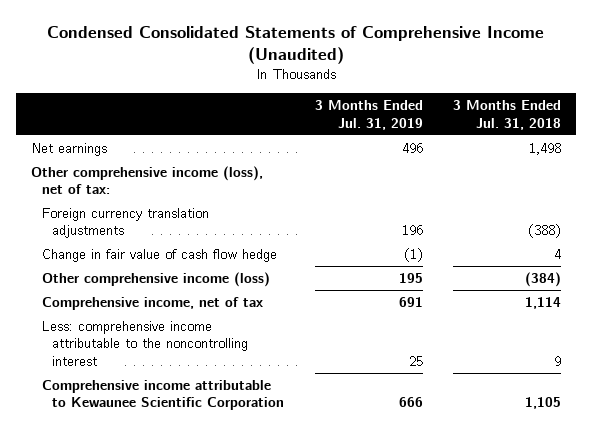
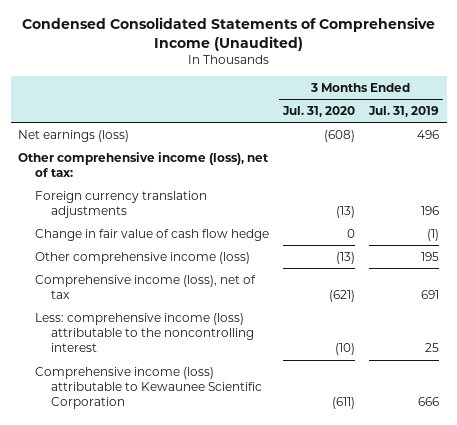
[452,100,561,130] 3 Months Ended Jul. 31, 2018 -> none
none -> [282,106,356,118] Jul. 31, 2020
[30,142,107,156] Net earnings -> [17,129,129,142] Net earnings (loss)
[41,296,263,310] Comprehensive income, net of tax -> [34,274,256,300] Comprehensive income (loss), net of tax
[41,320,249,366] Less: comprehensive income attributable to the noncontrolling interest -> [34,312,255,353] Less: comprehensive income (loss) attributable to the noncontrolling interest
[41,379,285,411] Comprehensive income attributable to Kewaunee Scientific Corporation -> [34,366,263,410] Comprehensive income (loss) attributable to Kewaunee Scientific Corporation

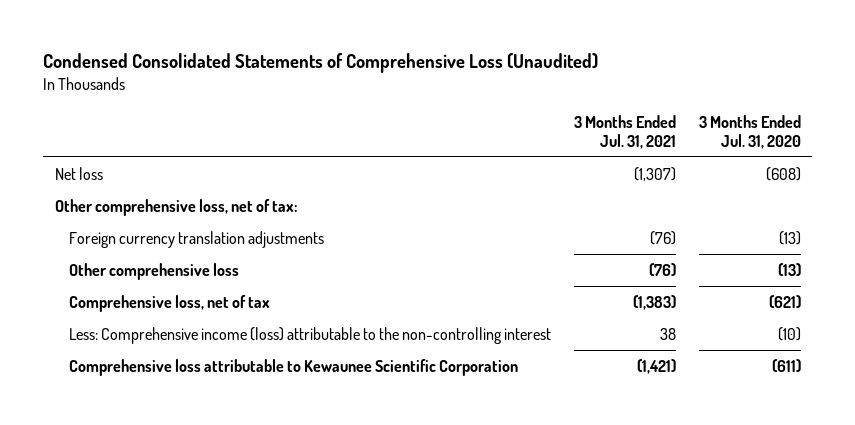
[21,17,435,51] Condensed Consolidated Statements of Comprehensive Income (Unaudited) -> [43,53,599,74] Condensed Consolidated Statements of Comprehensive Loss (Unaudited)
[368,106,440,118] Jul. 31, 2019 -> none
none -> [573,115,676,149] 3 Months Ended Jul. 31, 2021
[17,129,129,142] Net earnings (loss) -> [54,166,103,180] Net loss
[17,151,269,178] Other comprehensive income (loss), net of tax: -> [54,198,298,216] Other comprehensive loss, net of tax:
[34,228,269,241] Change in fair value of cash flow hedge -> none
[34,251,250,264] Other comprehensive income (loss) -> [68,262,239,280] Other comprehensive loss
[34,274,256,300] Comprehensive income (loss), net of tax -> [68,294,270,312] Comprehensive loss, net of tax
[34,312,255,353] Less: comprehensive income (loss) attributable to the noncontrolling interest -> [68,326,551,344] Less: Comprehensive income (loss) attributable to the non-controlling interest
[34,366,263,410] Comprehensive income (loss) attributable to Kewaunee Scientific Corporation -> [68,358,518,376] Comprehensive loss attributable to Kewaunee Scientific Corporation

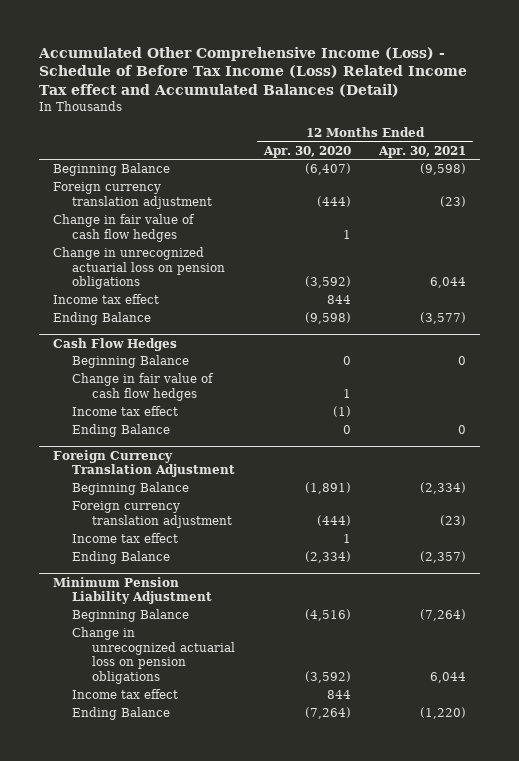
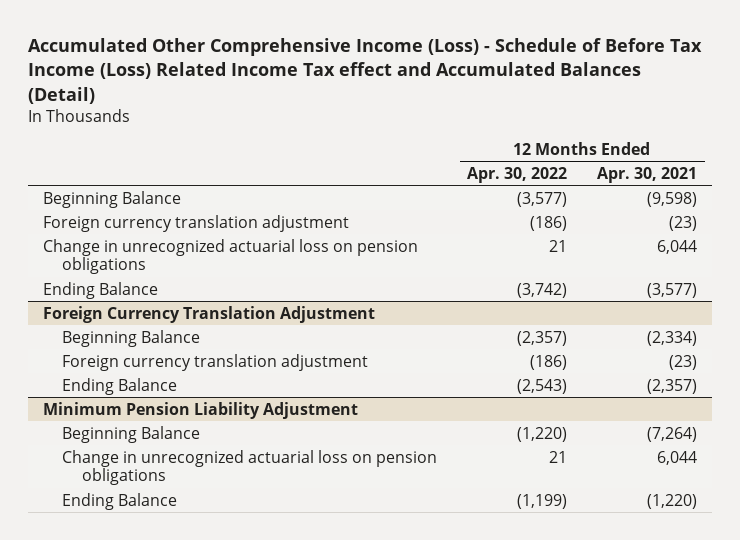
[262,145,351,158] Apr. 30, 2020 -> none
none -> [467,166,568,183] Apr. 30, 2022
[53,214,196,242] Change in fair value of cash flow hedges -> none
[53,294,160,305] Income tax effect -> none
[53,337,178,351] Cash Flow Hedges -> none
[72,355,190,369] Beginning Balance -> none
[72,373,215,401] Change in fair value of cash flow hedges -> none
[72,406,179,417] Income tax effect -> none
[72,424,171,438] Ending Balance -> none
[72,533,179,544] Income tax effect -> none
[72,689,179,700] Income tax effect -> none

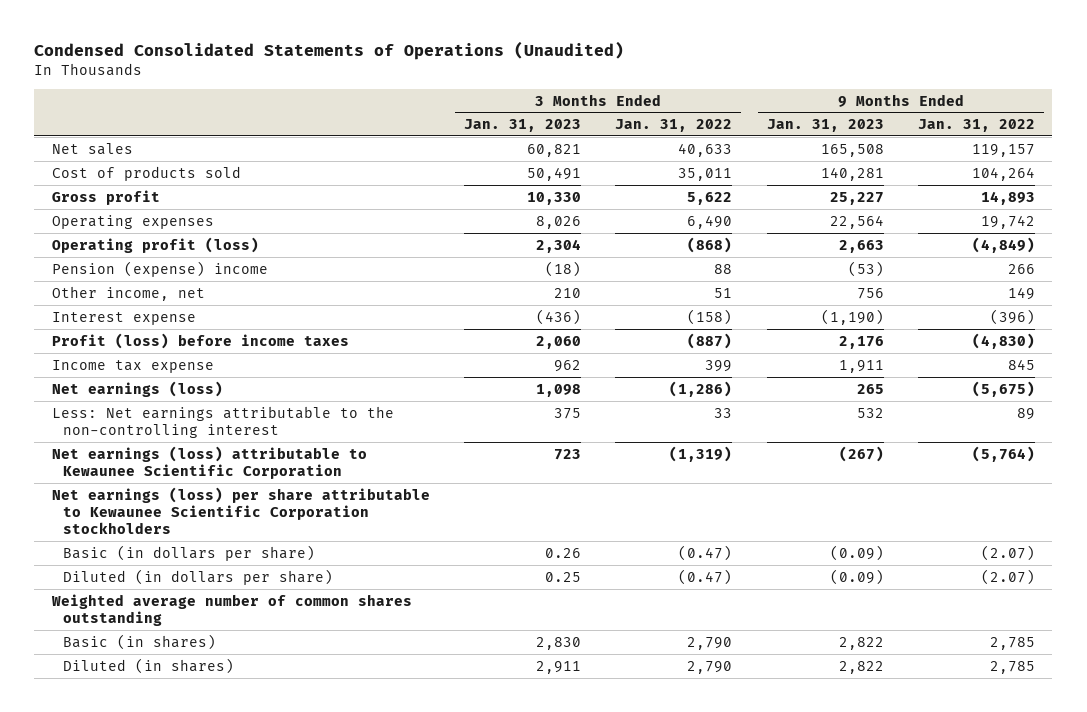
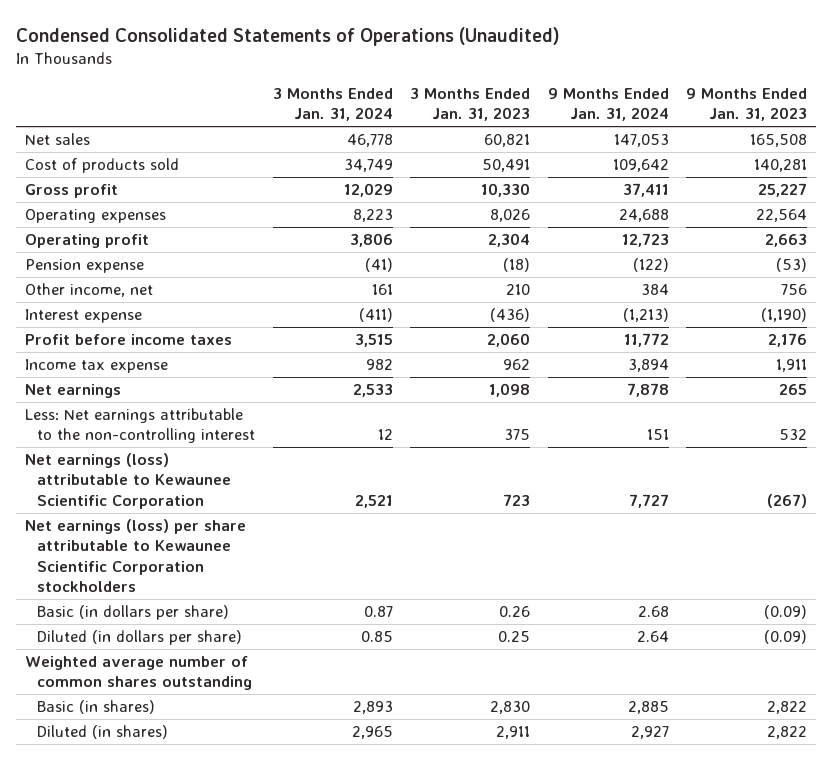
[615,119,733,133] Jan. 31, 2022 -> none
[918,119,1036,133] Jan. 31, 2022 -> none
none -> [272,88,393,122] 3 Months Ended Jan. 31, 2024
none -> [547,88,669,122] 9 Months Ended Jan. 31, 2024
[51,236,259,253] Operating profit (loss) -> [24,234,149,249] Operating profit
[51,260,268,277] Pension (expense) income -> [24,259,144,274] Pension expense
[51,332,349,349] Profit (loss) before income taxes -> [24,334,232,346] Profit before income taxes
[51,380,223,397] Net earnings (loss) -> [24,384,121,399] Net earnings

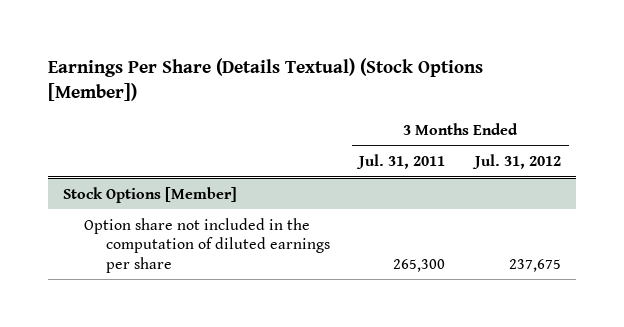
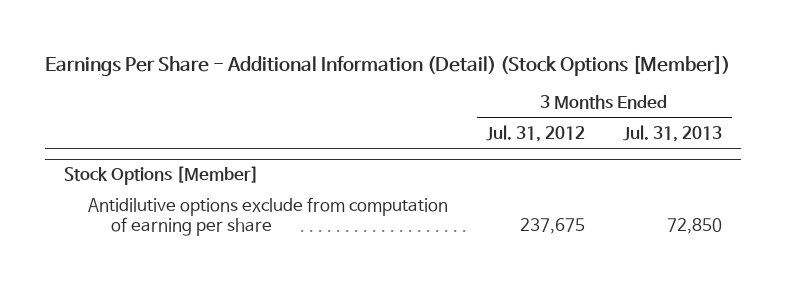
[48,58,484,102] Earnings Per Share (Details Textual) (Stock Options [Member]) -> [45,54,731,76] Earnings Per Share - Additional Information (Detail) (Stock Options [Member])
[356,154,446,170] Jul. 31, 2011 -> none
none -> [623,124,723,142] Jul. 31, 2013
[84,217,330,273] Option share not included in the computation of diluted earnings per share -> [87,197,448,237] Antidilutive options exclude from computation of earning per share

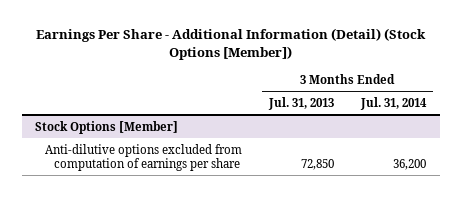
[486,124,586,142] Jul. 31, 2012 -> none
none -> [359,96,427,110] Jul. 31, 2014
[87,197,448,237] Antidilutive options exclude from computation of earning per share -> [44,143,242,171] Anti-dilutive options excluded from computation of earnings per share

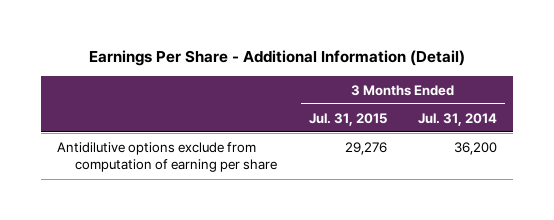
[35,28,426,60] Earnings Per Share - Additional Information (Detail) (Stock Options [Member]) -> [89,50,466,67] Earnings Per Share - Additional Information (Detail)
[267,96,334,110] Jul. 31, 2013 -> none
none -> [308,112,387,126] Jul. 31, 2015
[35,120,179,134] Stock Options [Member] -> none
[44,143,242,171] Anti-dilutive options excluded from computation of earnings per share -> [56,141,277,173] Antidilutive options exclude from computation of earning per share

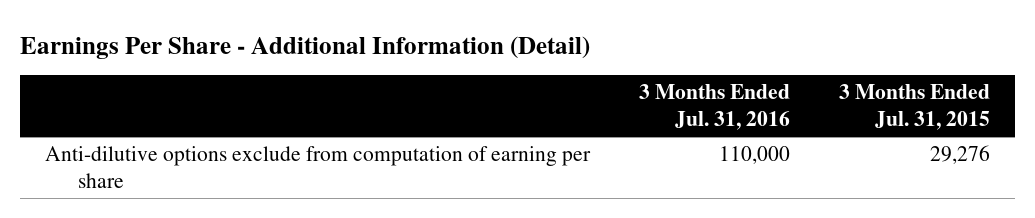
[418,112,498,126] Jul. 31, 2014 -> none
none -> [638,84,790,131] 3 Months Ended Jul. 31, 2016
[56,141,277,173] Antidilutive options exclude from computation of earning per share -> [44,146,591,189] Anti-dilutive options exclude from computation of earning per share

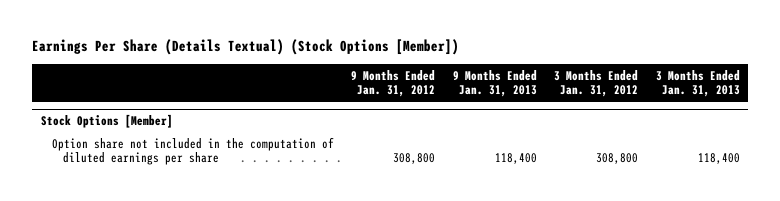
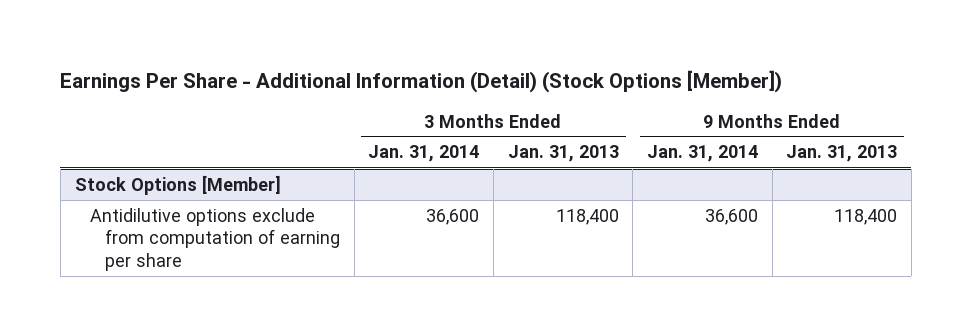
[32,39,460,56] Earnings Per Share (Details Textual) (Stock Options [Member]) -> [60,70,783,94] Earnings Per Share - Additional Information (Detail) (Stock Options [Member])
[351,69,436,97] 9 Months Ended Jan. 31, 2012 -> none
[554,69,639,97] 3 Months Ended Jan. 31, 2012 -> none
none -> [368,145,480,163] Jan. 31, 2014
none -> [646,145,758,163] Jan. 31, 2014
[51,136,334,166] Option share not included in the computation of diluted earnings per share -> [89,207,340,272] Antidilutive options exclude from computation of earning per share

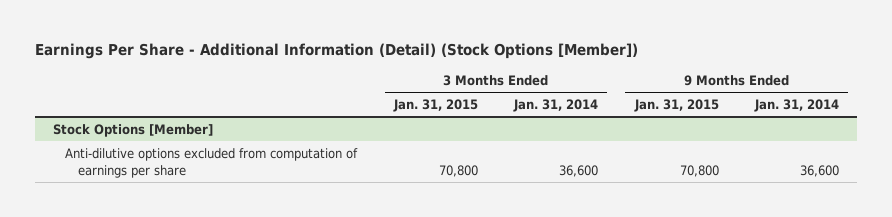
[507,145,619,163] Jan. 31, 2013 -> none
[786,145,898,163] Jan. 31, 2013 -> none
none -> [392,99,478,113] Jan. 31, 2015
none -> [633,99,719,113] Jan. 31, 2015
[89,207,340,272] Antidilutive options exclude from computation of earning per share -> [65,147,359,178] Anti-dilutive options excluded from computation of earnings per share

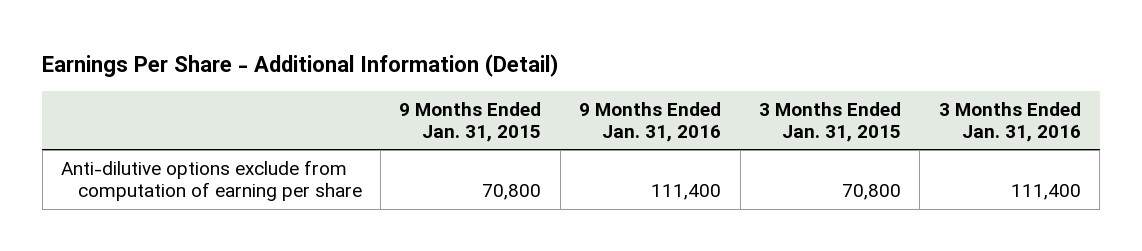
[34,42,638,59] Earnings Per Share - Additional Information (Detail) (Stock Options [Member]) -> [42,53,560,77] Earnings Per Share - Additional Information (Detail)
[513,99,599,113] Jan. 31, 2014 -> none
[753,99,839,113] Jan. 31, 2014 -> none
none -> [579,101,722,142] 9 Months Ended Jan. 31, 2016
none -> [938,101,1081,142] 3 Months Ended Jan. 31, 2016
[52,123,213,137] Stock Options [Member] -> none
[65,147,359,178] Anti-dilutive options excluded from computation of earnings per share -> [60,160,362,202] Anti-dilutive options exclude from computation of earning per share

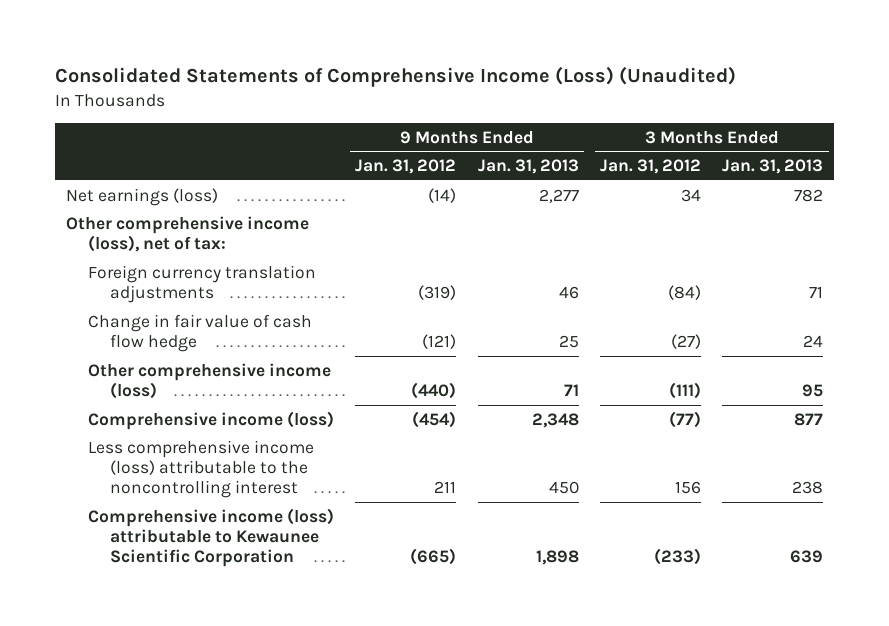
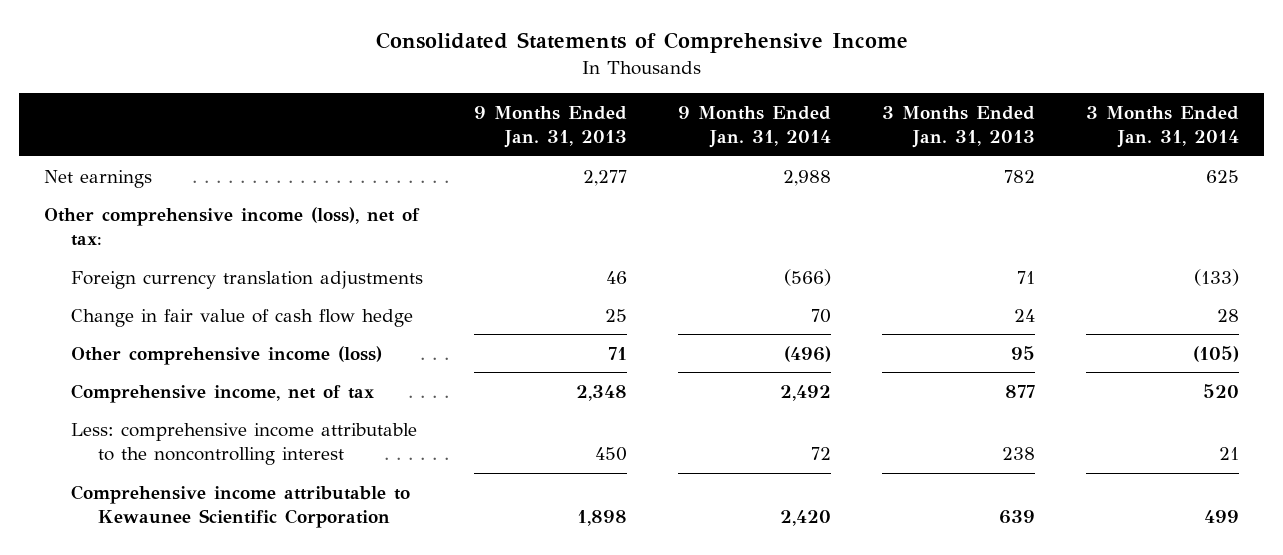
[55,66,737,88] Consolidated Statements of Comprehensive Income (Loss) (Unaudited) -> [375,32,908,54] Consolidated Statements of Comprehensive Income
[355,158,457,174] Jan. 31, 2012 -> none
[600,158,702,174] Jan. 31, 2012 -> none
none -> [677,105,831,149] 9 Months Ended Jan. 31, 2014
none -> [1085,105,1239,149] 3 Months Ended Jan. 31, 2014
[65,187,218,206] Net earnings (loss) -> [44,169,153,188] Net earnings
[87,410,334,430] Comprehensive income (loss) -> [71,383,375,403] Comprehensive income, net of tax
[87,439,314,499] Less comprehensive income (loss) attributable to the noncontrolling interest -> [71,422,418,466] Less: comprehensive income attributable to the noncontrolling interest
[87,507,334,568] Comprehensive income (loss) attributable to Kewaunee Scientific Corporation -> [71,484,411,529] Comprehensive income attributable to Kewaunee Scientific Corporation

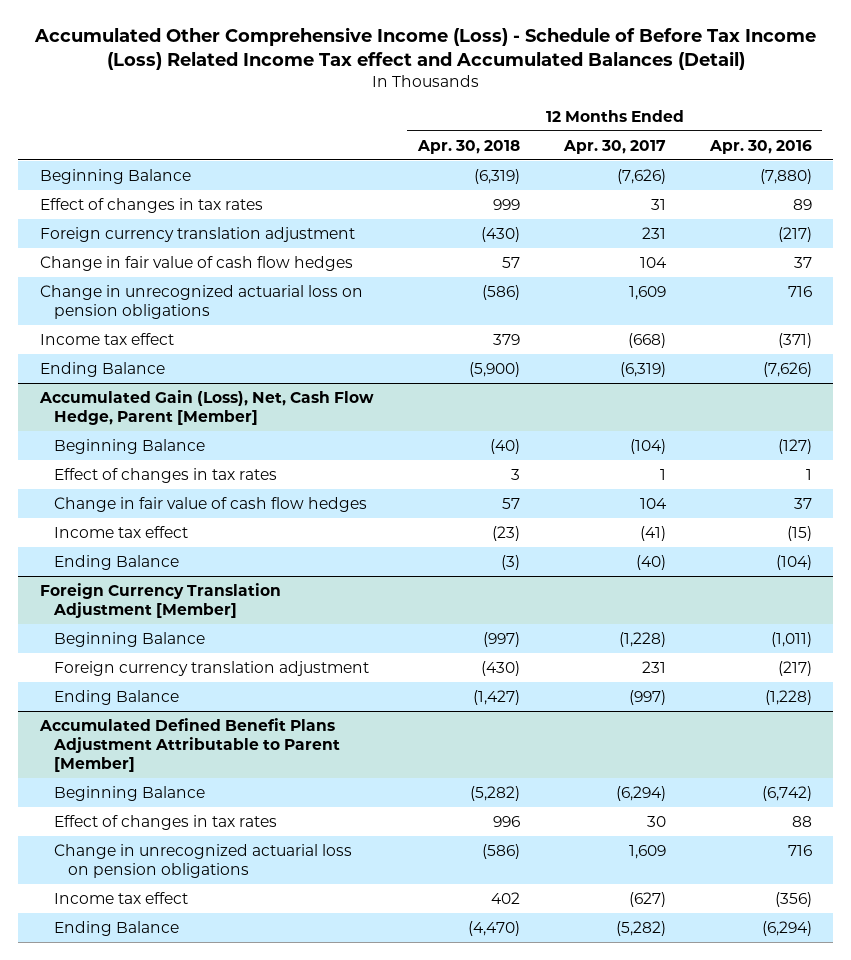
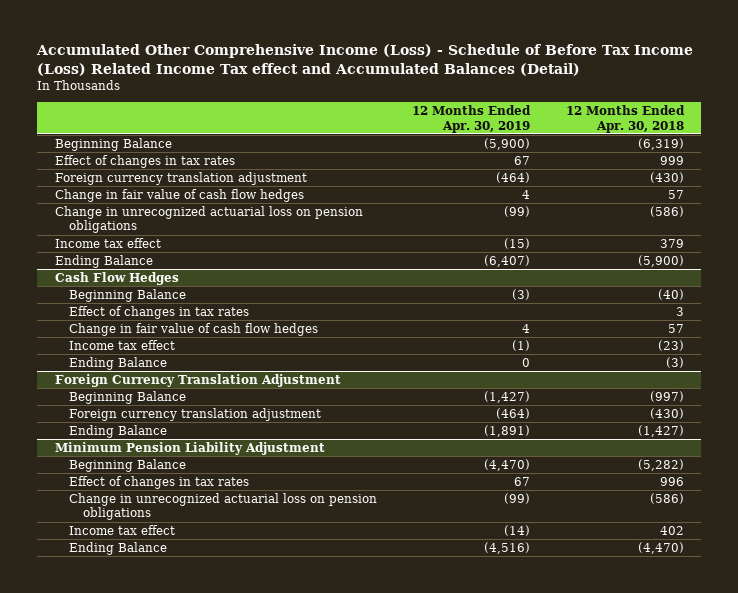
[562,139,666,154] Apr. 30, 2017 -> none
[708,139,812,154] Apr. 30, 2016 -> none
none -> [412,105,532,133] 12 Months Ended Apr. 30, 2019
[38,389,374,425] Accumulated Gain (Loss), Net, Cash Flow Hedge, Parent [Member] -> [54,272,179,286] Cash Flow Hedges
[39,582,281,618] Foreign Currency Translation Adjustment [Member] -> [54,374,341,388] Foreign Currency Translation Adjustment
[38,717,341,772] Accumulated Defined Benefit Plans Adjustment Attributable to Parent [Member] -> [54,442,325,456] Minimum Pension Liability Adjustment

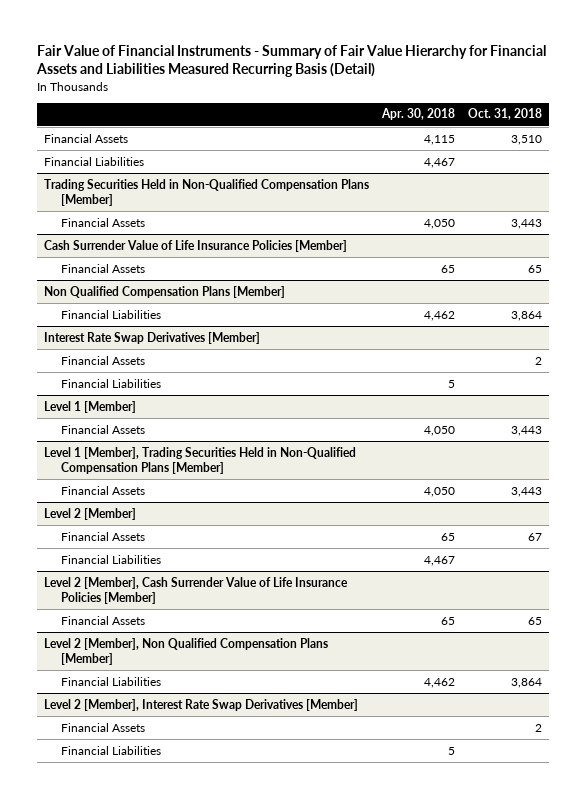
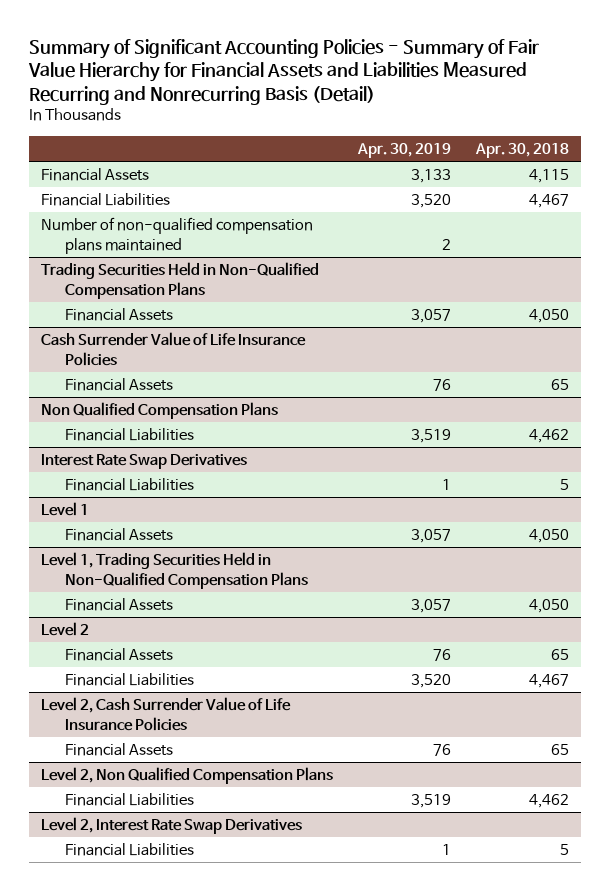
[36,44,547,78] Fair Value of Financial Instruments - Summary of Fair Value Hierarchy for Financial Assets and Liabilities Measured Recurring Basis (Detail) -> [28,38,540,105] Summary of Significant Accounting Policies - Summary of Fair Value Hierarchy for Financial Assets and Liabilities Measured Recurring and Nonrecurring Basis (Detail)
[468,108,543,121] Oct. 31, 2018 -> none
none -> [357,142,452,158] Apr. 30, 2019
none -> [41,217,314,254] Number of non-qualified compensation plans maintained
[43,178,369,206] Trading Securities Held in Non-Qualified Compensation Plans [Member] -> [41,262,320,299] Trading Securities Held in Non-Qualified Compensation Plans
[43,239,347,252] Cash Surrender Value of Life Insurance Policies [Member] -> [41,332,307,366] Cash Surrender Value of Life Insurance Policies
[43,285,285,298] Non Qualified Compensation Plans [Member] -> [41,402,279,420] Non Qualified Compensation Plans
[61,355,146,365] Financial Assets -> none
[43,331,260,344] Interest Rate Swap Derivatives [Member] -> [41,454,248,470] Interest Rate Swap Derivatives
[43,400,136,413] Level 1 [Member] -> [41,502,90,517] Level 1
[43,446,356,474] Level 1 [Member], Trading Securities Held in Non-Qualified Compensation Plans [Member] -> [41,552,308,589] Level 1, Trading Securities Held in Non-Qualified Compensation Plans
[43,507,136,520] Level 2 [Member] -> [41,622,90,637] Level 2
[43,576,348,604] Level 2 [Member], Cash Surrender Value of Life Insurance Policies [Member] -> [41,697,292,731] Level 2, Cash Surrender Value of Life Insurance Policies
[43,637,328,665] Level 2 [Member], Non Qualified Compensation Plans [Member] -> [41,767,334,785] Level 2, Non Qualified Compensation Plans
[61,722,146,732] Financial Assets -> none
[43,698,358,711] Level 2 [Member], Interest Rate Swap Derivatives [Member] -> [41,817,303,835] Level 2, Interest Rate Swap Derivatives

